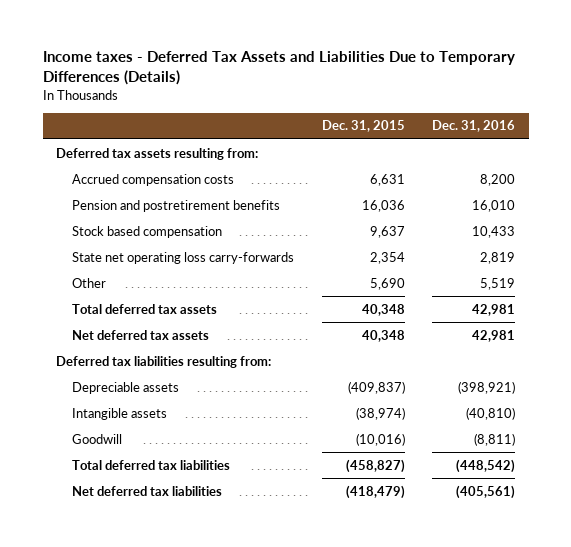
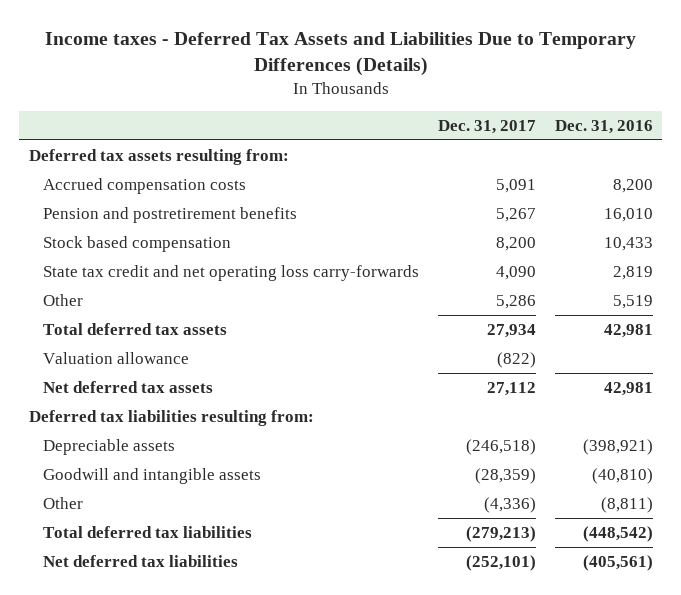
[321,120,405,133] Dec. 31, 2015 -> none
none -> [437,119,536,134] Dec. 31, 2017
[72,251,295,264] State net operating loss carry-forwards -> [42,264,419,281] State tax credit and net operating loss carry-forwards
none -> [42,351,189,364] Valuation allowance
[72,407,168,420] Intangible assets -> [42,467,261,484] Goodwill and intangible assets
[72,433,123,444] Goodwill -> [42,496,83,509] Other

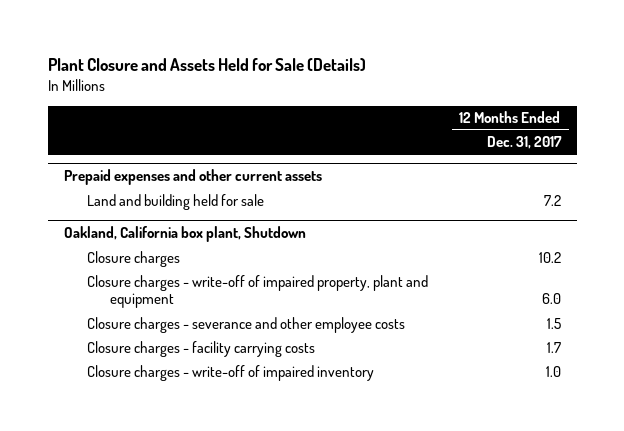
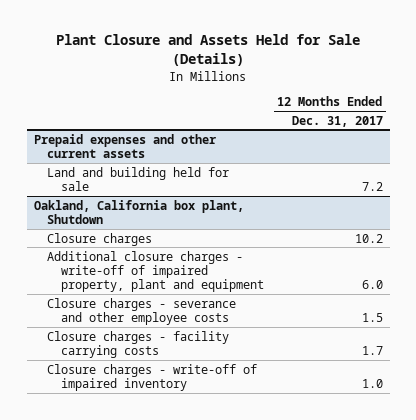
[86,274,428,308] Closure charges - write-off of impaired property, plant and equipment -> [47,250,264,293] Additional closure charges - write-off of impaired property, plant and equipment

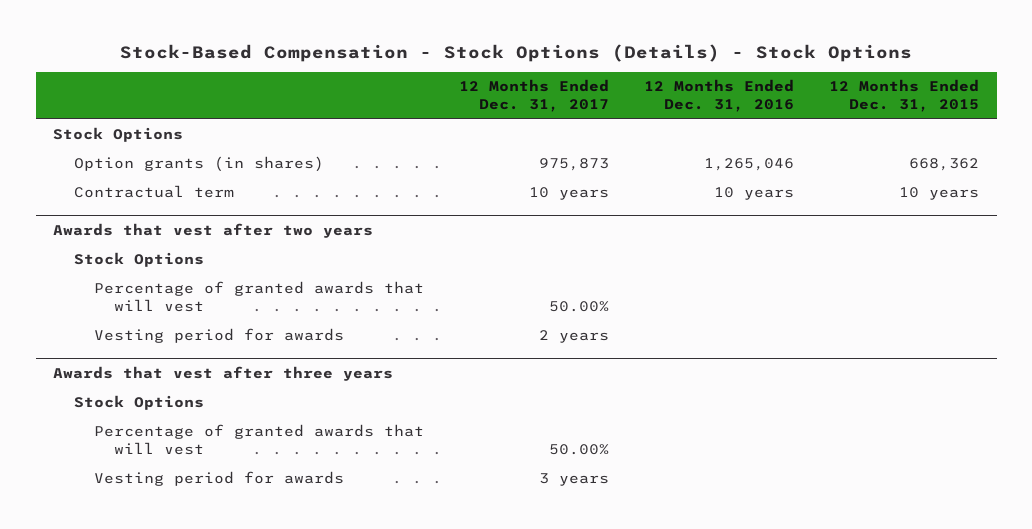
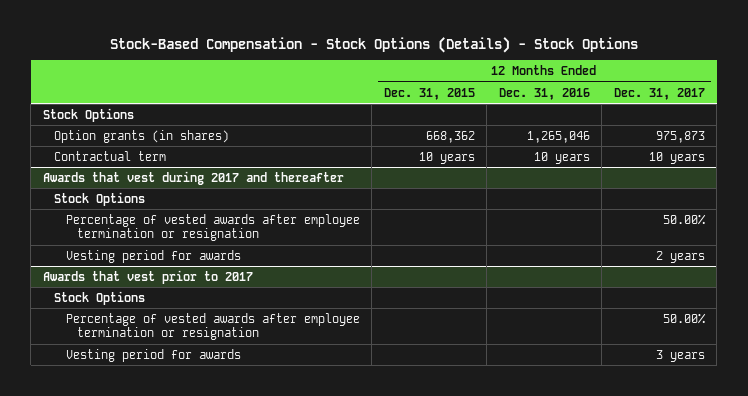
[53,223,374,239] Awards that vest after two years -> [42,170,344,185] Awards that vest during 2017 and thereafter
[94,281,425,313] Percentage of granted awards that will vest -> [65,213,360,242] Percentage of vested awards after employee termination or resignation
[53,366,394,382] Awards that vest after three years -> [42,269,253,284] Awards that vest prior to 2017
[94,424,425,456] Percentage of granted awards that will vest -> [65,312,360,341] Percentage of vested awards after employee termination or resignation

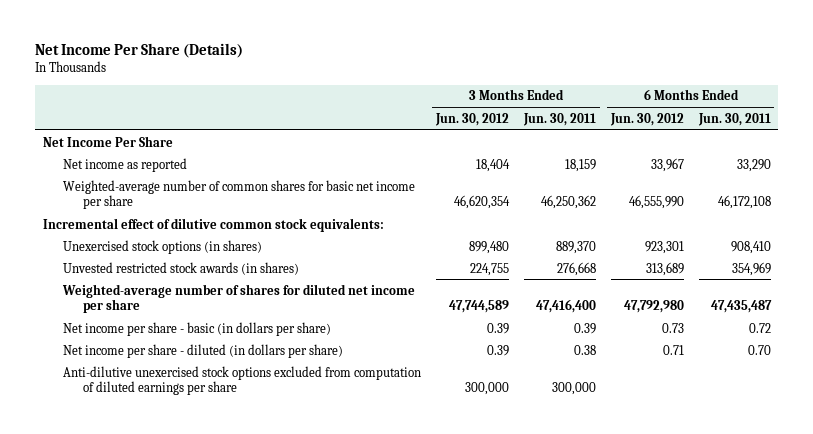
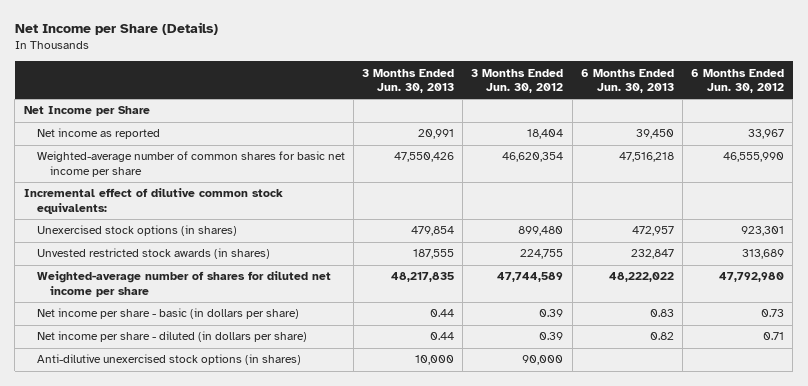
[35,42,244,58] Net Income Per Share (Details) -> [14,22,218,36] Net Income per Share (Details)
[522,112,596,126] Jun. 30, 2011 -> none
[697,112,771,126] Jun. 30, 2011 -> none
none -> [362,68,455,94] 3 Months Ended Jun. 30, 2013
none -> [580,68,674,94] 6 Months Ended Jun. 30, 2013
[42,135,173,147] Net Income Per Share -> [23,106,150,117] Net Income per Share
[62,365,421,396] Anti-dilutive unexercised stock options excluded from computation of diluted earnings per share -> [36,354,301,366] Anti-dilutive unexercised stock options (in shares)
[464,382,509,396] 300,000 -> [522,355,564,366] 90,000

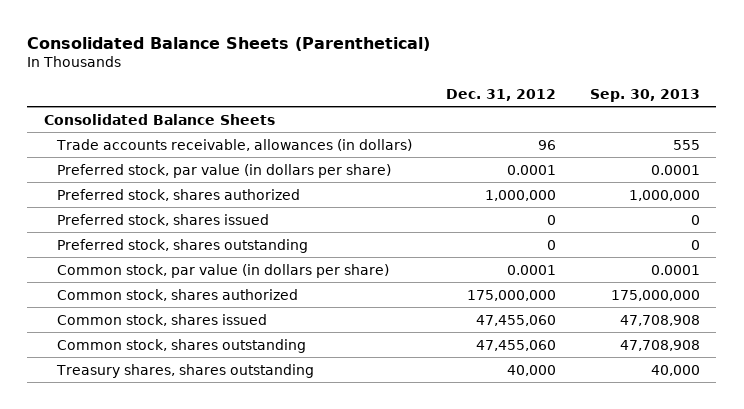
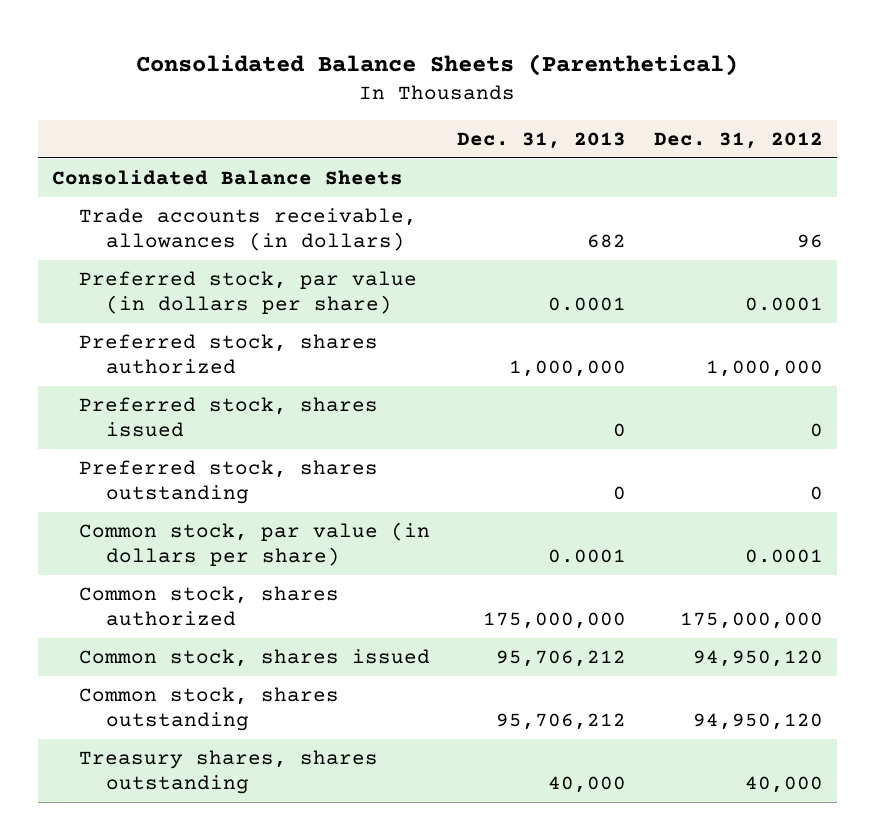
[589,88,700,102] Sep. 30, 2013 -> none
none -> [457,131,627,149] Dec. 31, 2013
[475,314,556,326] 47,455,060 -> [692,650,823,668] 94,950,120
[475,339,556,351] 47,455,060 -> [692,713,823,731] 94,950,120

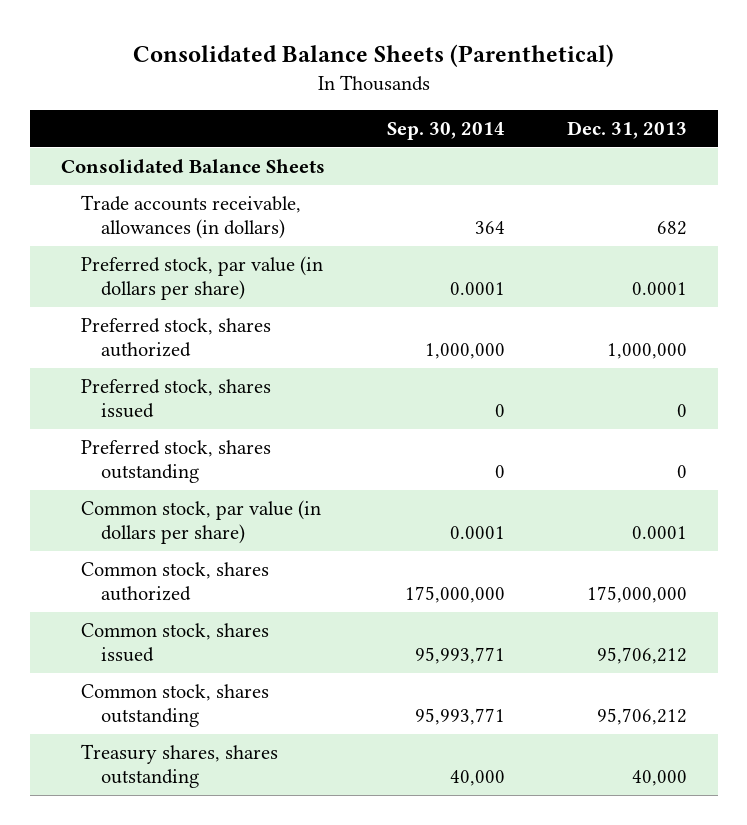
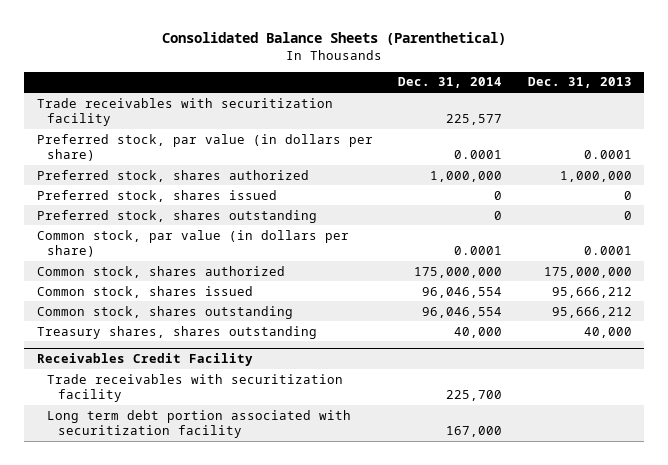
[386,122,505,141] Sep. 30, 2014 -> none
none -> [398,77,503,89] Dec. 31, 2014
[60,158,325,173] Consolidated Balance Sheets -> none
[80,194,301,240] Trade accounts receivable, allowances (in dollars) -> none
none -> [36,97,333,127] Trade receivables with securitization facility
[596,647,687,665] 95,706,212 -> [551,286,632,298] 95,666,212
[596,708,687,726] 95,706,212 -> [551,306,632,318] 95,666,212
none -> [36,353,253,367] Receivables Credit Facility
none -> [47,373,344,403] Trade receivables with securitization facility
none -> [47,409,352,439] Long term debt portion associated with securitization facility

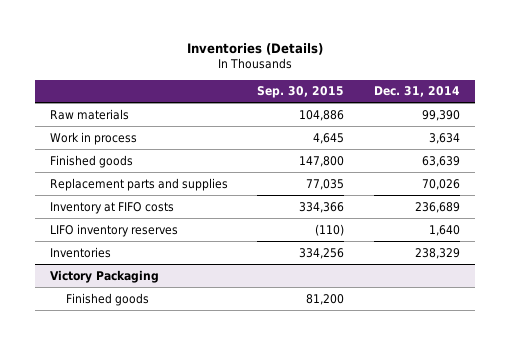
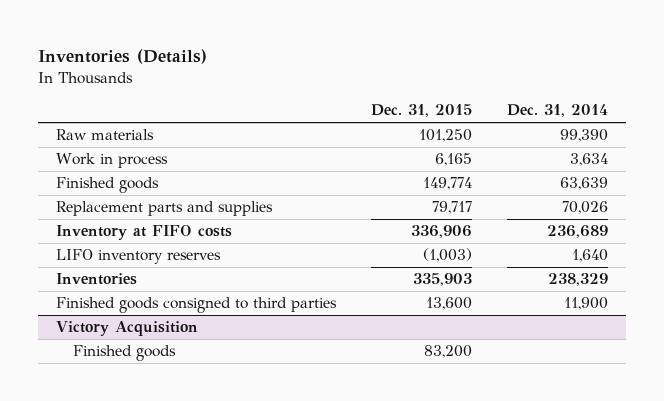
[257,86,345,99] Sep. 30, 2015 -> none
none -> [371,104,473,118] Dec. 31, 2015
none -> [55,297,337,314] Finished goods consigned to third parties
[49,269,159,283] Victory Packaging -> [55,321,198,337] Victory Acquisition

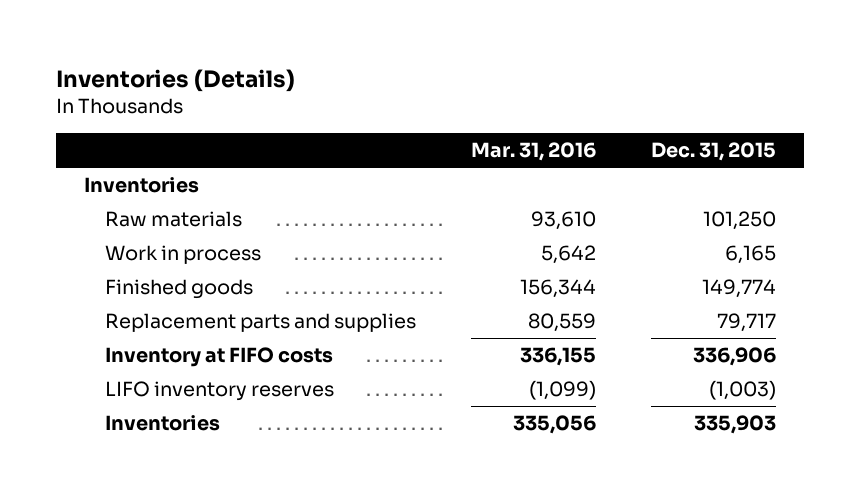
[507,104,609,118] Dec. 31, 2014 -> none
none -> [470,142,596,162] Mar. 31, 2016
none -> [84,177,200,194] Inventories
[55,297,337,314] Finished goods consigned to third parties -> none
[55,321,198,337] Victory Acquisition -> none
[73,345,177,362] Finished goods -> none

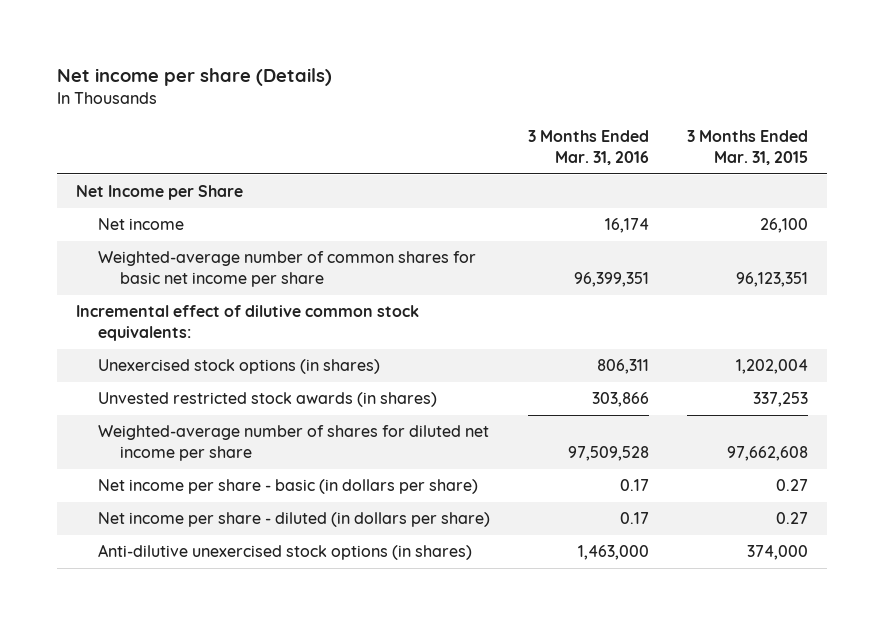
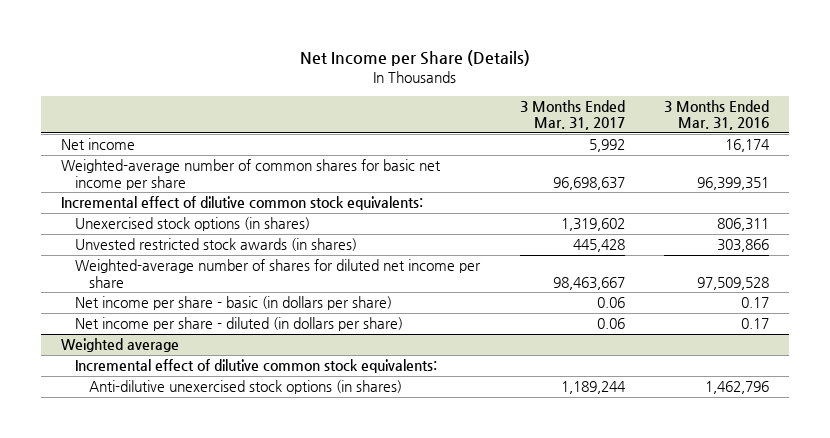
[56,67,332,86] Net income per share (Details) -> [299,49,530,66] Net Income per Share (Details)
[687,130,809,165] 3 Months Ended Mar. 31, 2015 -> none
none -> [519,99,625,131] 3 Months Ended Mar. 31, 2017
[75,185,243,201] Net Income per Share -> none
none -> [60,338,179,353] Weighted average
none -> [75,359,438,374] Incremental effect of dilutive common stock equivalents:
[577,545,649,561] 1,463,000 -> [704,381,769,395] 1,462,796

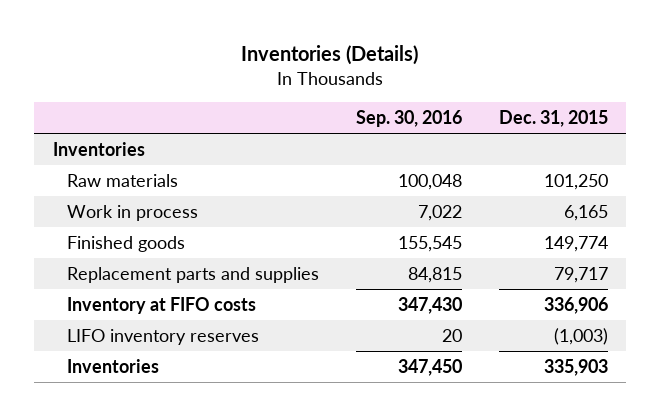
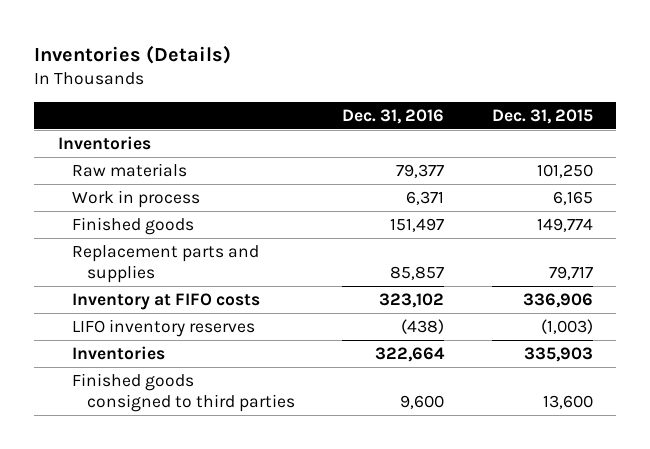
[355,109,462,127] Sep. 30, 2016 -> none
none -> [342,108,445,124] Dec. 31, 2016
none -> [72,372,295,413] Finished goods consigned to third parties

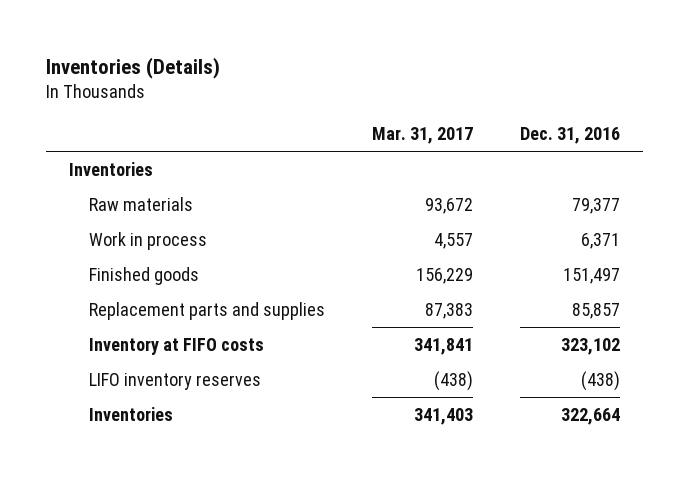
[491,108,593,124] Dec. 31, 2015 -> none
none -> [371,126,473,144] Mar. 31, 2017
[72,372,295,413] Finished goods consigned to third parties -> none

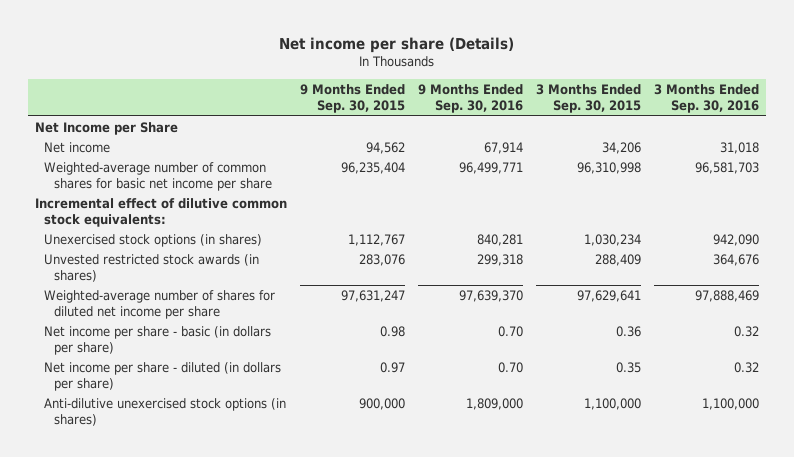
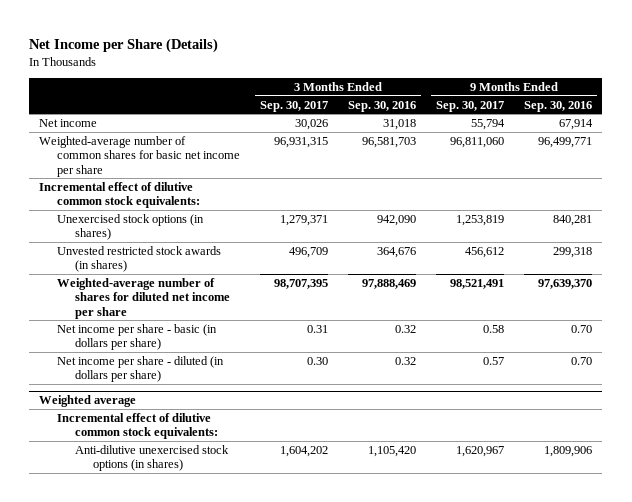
[279,36,515,53] Net income per share (Details) -> [29,37,219,53] Net Income per Share (Details)
[300,83,406,114] 9 Months Ended Sep. 30, 2015 -> none
[536,83,642,114] 3 Months Ended Sep. 30, 2015 -> none
none -> [260,100,329,112] Sep. 30, 2017
none -> [436,100,505,112] Sep. 30, 2017
[34,121,178,135] Net Income per Share -> none
none -> [39,395,137,408] Weighted average
none -> [57,412,219,440] Incremental effect of dilutive common stock equivalents:
[466,397,524,410] 1,809,000 -> [544,445,593,457] 1,809,906
[702,397,760,410] 1,100,000 -> [368,445,417,457] 1,105,420

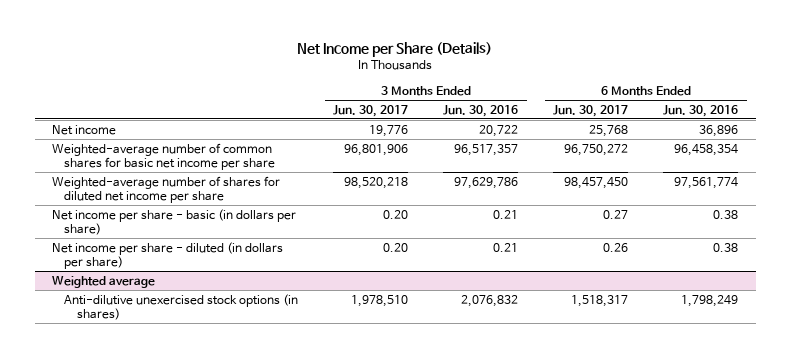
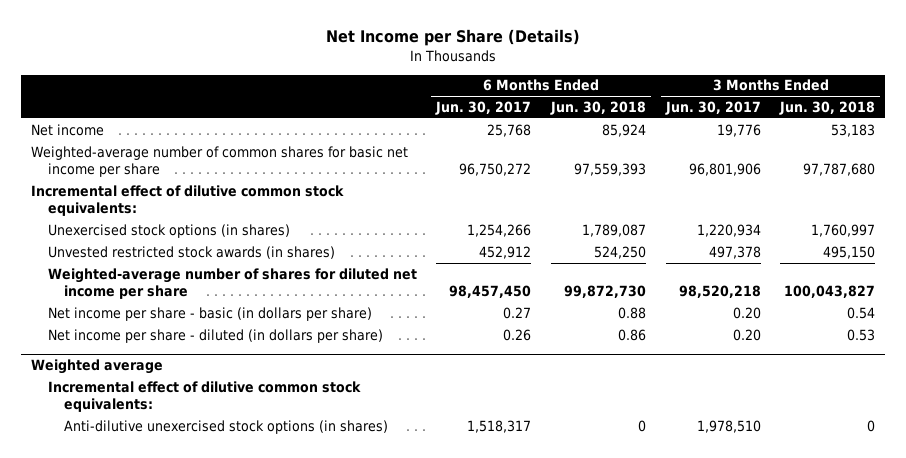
[443,104,519,117] Jun. 30, 2016 -> none
[663,104,739,117] Jun. 30, 2016 -> none
none -> [549,100,646,115] Jun. 30, 2018
none -> [779,100,876,115] Jun. 30, 2018
none -> [30,184,344,216] Incremental effect of dilutive common stock equivalents:
none -> [47,223,290,238] Unexercised stock options (in shares)
none -> [47,245,335,259] Unvested restricted stock awards (in shares)
none -> [47,380,361,412] Incremental effect of dilutive common stock equivalents:

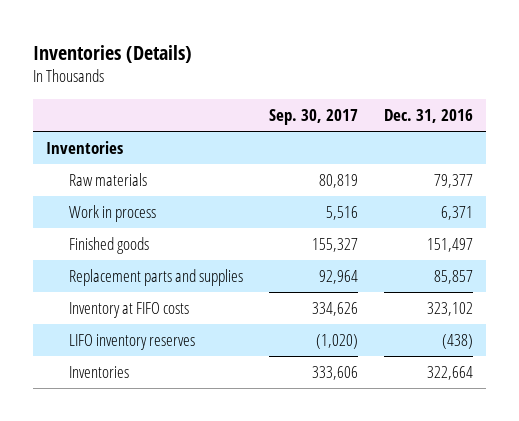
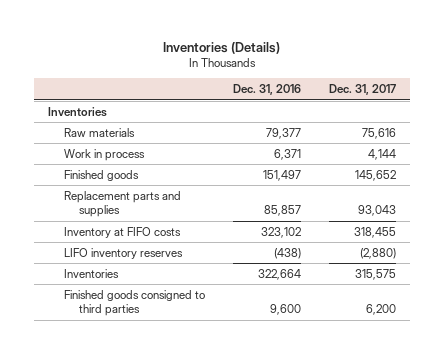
[268,109,358,126] Sep. 30, 2017 -> none
none -> [329,84,397,96] Dec. 31, 2017
none -> [63,289,205,317] Finished goods consigned to third parties

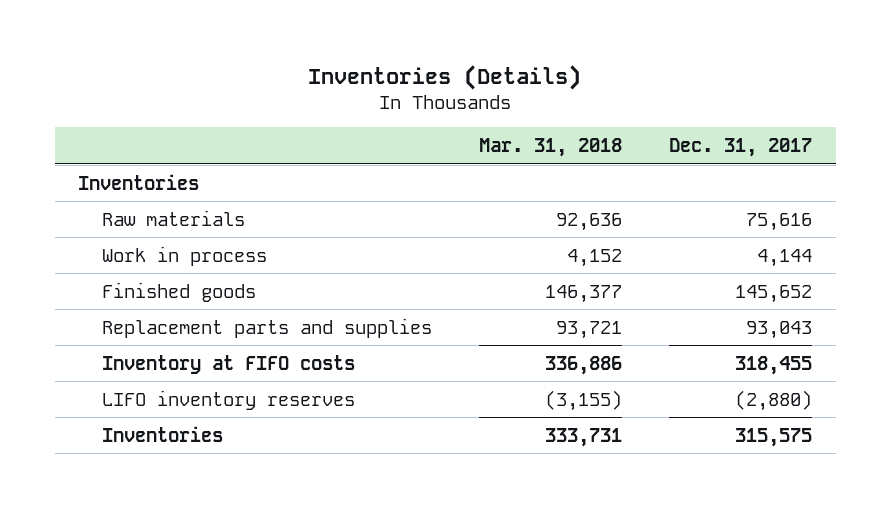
[232,84,301,96] Dec. 31, 2016 -> none
none -> [478,138,622,158] Mar. 31, 2018
[63,289,205,317] Finished goods consigned to third parties -> none

